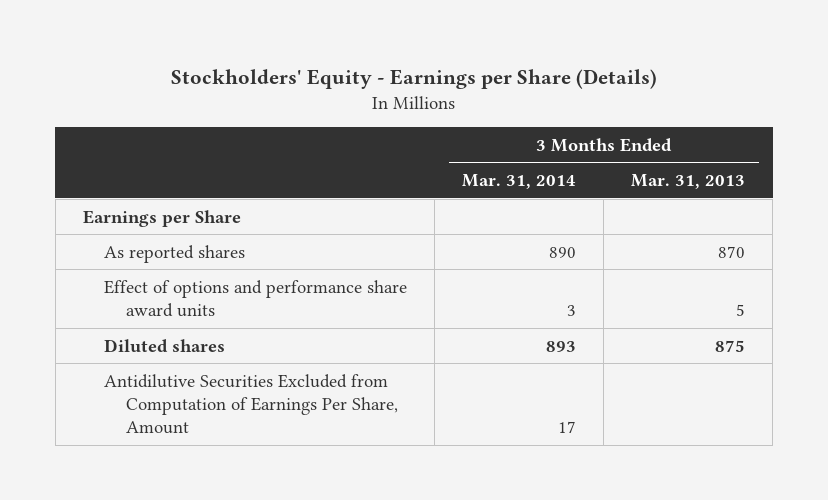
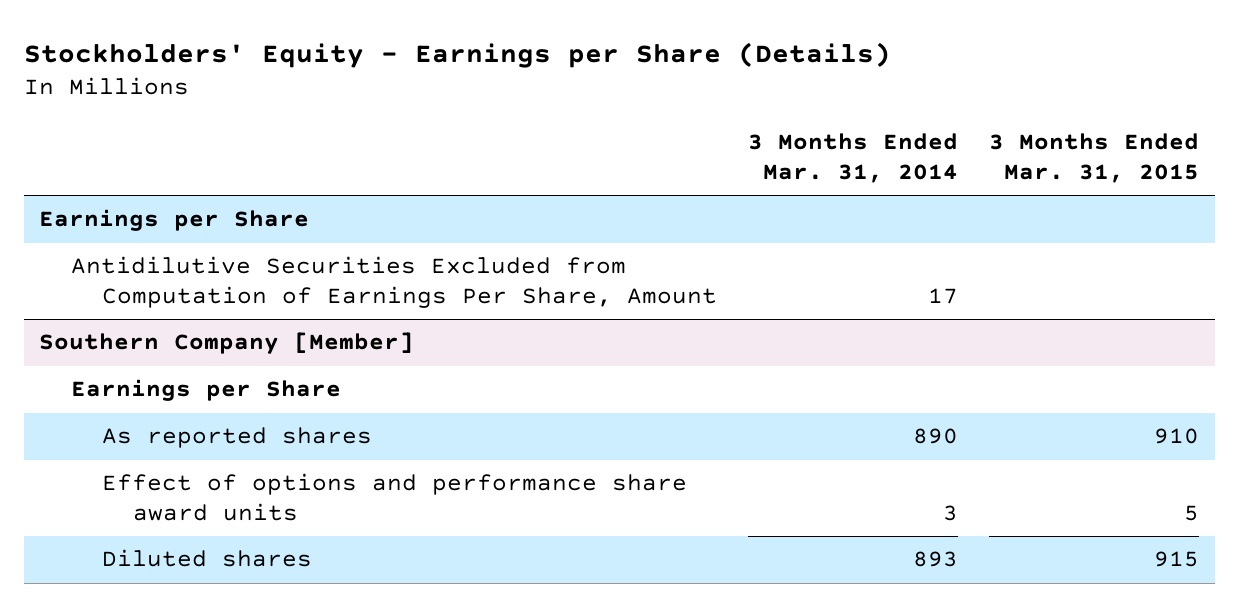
[631,174,746,190] Mar. 31, 2013 -> none
none -> [989,133,1200,184] 3 Months Ended Mar. 31, 2015
[104,373,398,435] Antidilutive Securities Excluded from Computation of Earnings Per Share, Amount -> [70,256,717,309] Antidilutive Securities Excluded from Computation of Earnings Per Share, Amount
none -> [39,332,415,355] Southern Company [Member]
none -> [70,379,341,402] Earnings per Share

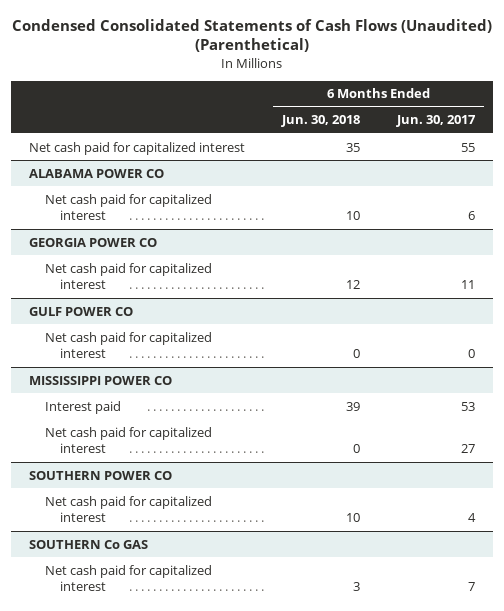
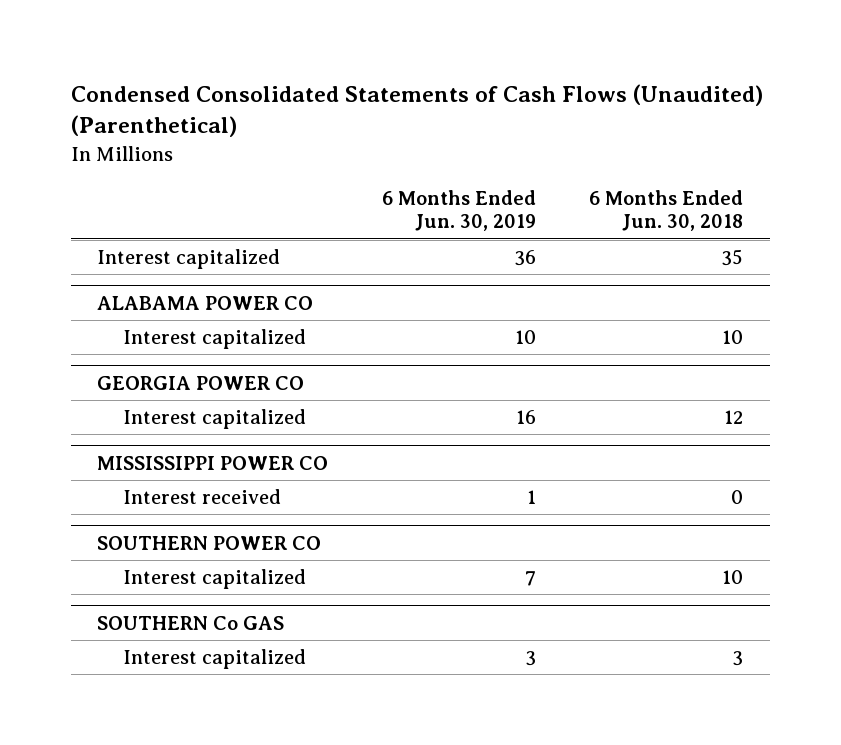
[396,115,477,128] Jun. 30, 2017 -> none
none -> [381,190,536,232] 6 Months Ended Jun. 30, 2019
[29,141,246,155] Net cash paid for capitalized interest -> [97,249,281,270] Interest capitalized
[44,193,212,221] Net cash paid for capitalized interest -> [122,329,306,350] Interest capitalized
[29,306,134,316] GULF POWER CO -> none
[44,331,212,359] Net cash paid for capitalized interest -> none
[44,262,212,290] Net cash paid for capitalized interest -> [122,409,306,430] Interest capitalized
[44,400,121,414] Interest paid -> none
[44,426,212,454] Net cash paid for capitalized interest -> none
none -> [122,489,281,505] Interest received
[44,495,212,523] Net cash paid for capitalized interest -> [122,569,306,590] Interest capitalized
[44,564,212,592] Net cash paid for capitalized interest -> [122,649,306,670] Interest capitalized

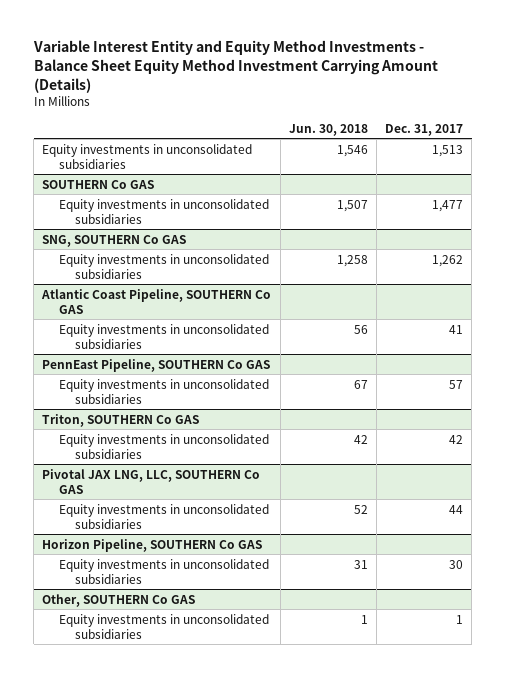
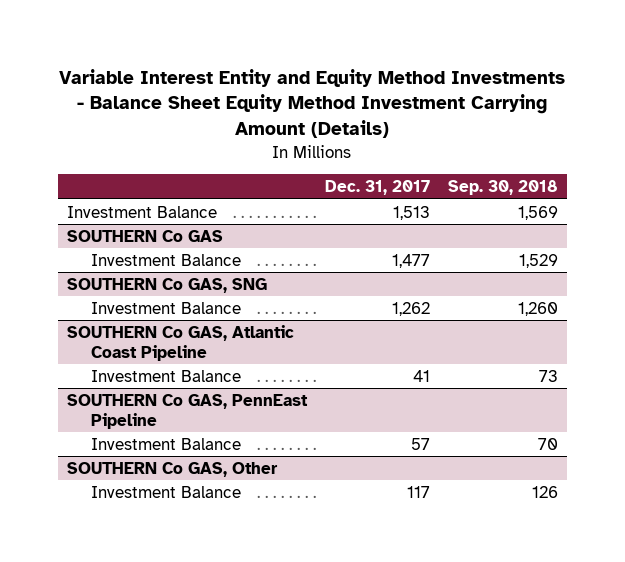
[288,123,368,136] Jun. 30, 2018 -> none
none -> [448,180,559,196] Sep. 30, 2018
[42,143,253,169] Equity investments in unconsolidated subsidiaries -> [66,205,217,218] Investment Balance
[42,413,200,427] Triton, SOUTHERN Co GAS -> none
[58,433,269,459] Equity investments in unconsolidated subsidiaries -> none
[42,468,261,494] Pivotal JAX LNG, LLC, SOUTHERN Co GAS -> none
[58,503,269,529] Equity investments in unconsolidated subsidiaries -> none
[42,538,263,552] Horizon Pipeline, SOUTHERN Co GAS -> none
[58,558,269,584] Equity investments in unconsolidated subsidiaries -> none
[58,613,269,639] Equity investments in unconsolidated subsidiaries -> none
[58,198,269,224] Equity investments in unconsolidated subsidiaries -> [91,253,242,266] Investment Balance
[42,234,187,247] SNG, SOUTHERN Co GAS -> [66,277,267,293] SOUTHERN Co GAS, SNG
[58,253,269,279] Equity investments in unconsolidated subsidiaries -> [91,301,242,314] Investment Balance
[41,288,272,314] Atlantic Coast Pipeline, SOUTHERN Co GAS -> [66,324,294,361] SOUTHERN Co GAS, Atlantic Coast Pipeline
[58,323,269,349] Equity investments in unconsolidated subsidiaries -> [91,369,242,382] Investment Balance
[42,358,271,372] PennEast Pipeline, SOUTHERN Co GAS -> [66,393,308,429] SOUTHERN Co GAS, PennEast Pipeline
[58,378,269,404] Equity investments in unconsolidated subsidiaries -> [91,437,242,450] Investment Balance
[42,593,196,607] Other, SOUTHERN Co GAS -> [66,461,278,477] SOUTHERN Co GAS, Other
none -> [91,485,242,498] Investment Balance

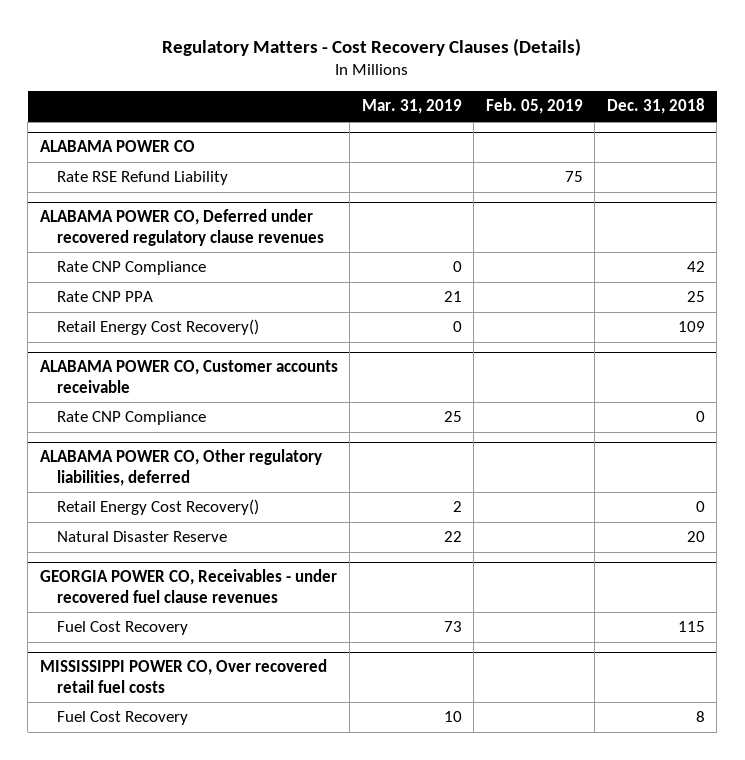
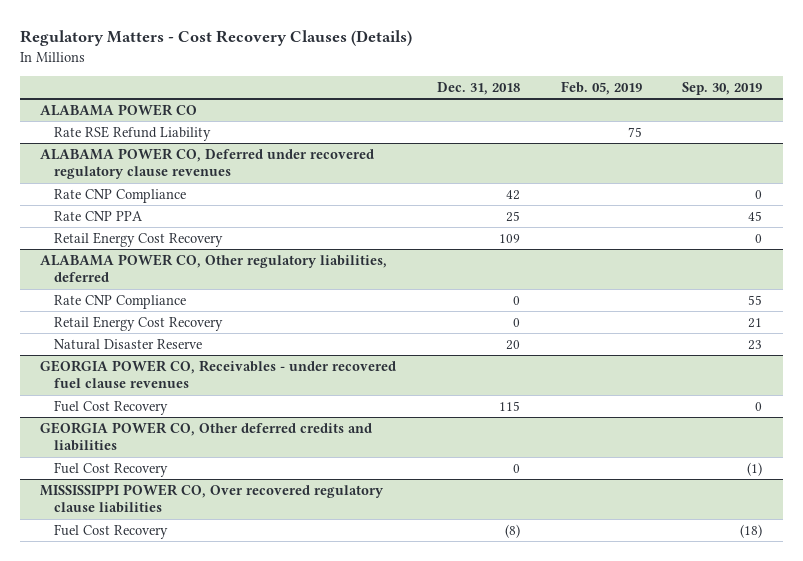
[361,99,462,115] Mar. 31, 2019 -> none
none -> [682,81,763,95] Sep. 30, 2019
[39,360,338,393] ALABAMA POWER CO, Customer accounts receivable -> none
[57,411,207,426] Rate CNP Compliance -> none
[57,319,260,336] Retail Energy Cost Recovery() -> [53,231,223,247] Retail Energy Cost Recovery
none -> [53,294,186,309] Rate CNP Compliance
[57,499,260,516] Retail Energy Cost Recovery() -> [53,315,223,331] Retail Energy Cost Recovery
[39,659,327,693] MISSISSIPPI POWER CO, Over recovered retail fuel costs -> none
none -> [40,421,373,452] GEORGIA POWER CO, Other deferred credits and liabilities
[695,711,705,723] 8 -> [512,463,520,473] 0
none -> [40,483,385,514] MISSISSIPPI POWER CO, Over recovered regulatory clause liabilities
none -> [53,523,168,539] Fuel Cost Recovery

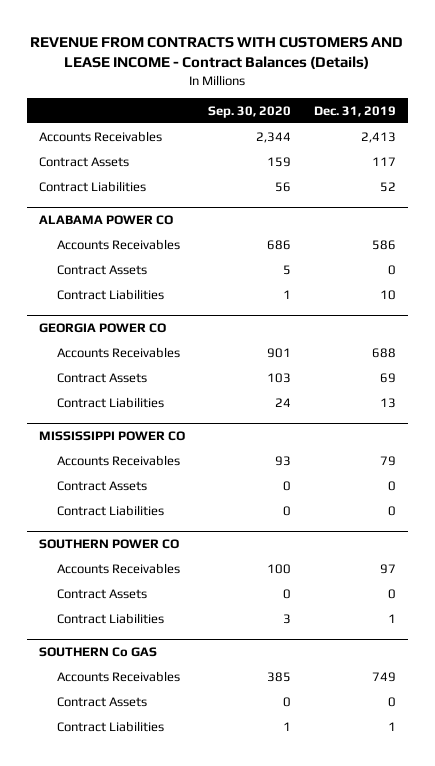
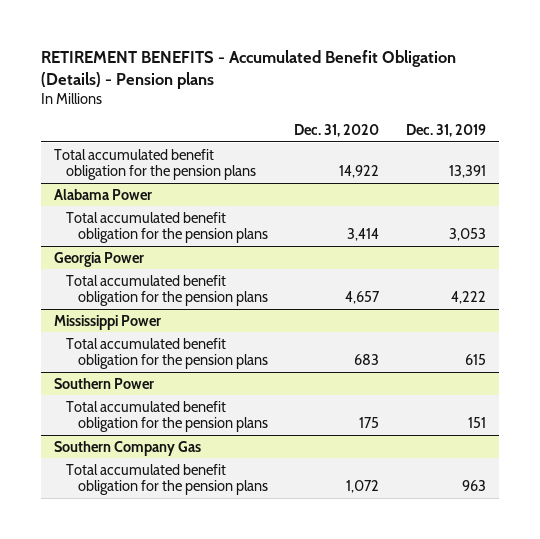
[30,37,404,70] REVENUE FROM CONTRACTS WITH CUSTOMERS AND LEASE INCOME - Contract Balances (Details) -> [40,49,456,89] RETIREMENT BENEFITS - Accumulated Benefit Obligation (Details) - Pension plans
[207,105,291,118] Sep. 30, 2020 -> none
none -> [294,124,380,138] Dec. 31, 2020
[38,130,162,142] Accounts Receivables -> none
[38,156,129,167] Contract Assets -> none
[38,180,146,192] Contract Liabilities -> none
[57,238,181,250] Accounts Receivables -> none
[57,264,148,275] Contract Assets -> none
[57,288,165,300] Contract Liabilities -> none
[57,346,181,358] Accounts Receivables -> none
[57,372,148,383] Contract Assets -> none
[57,396,165,408] Contract Liabilities -> none
[57,454,181,466] Accounts Receivables -> none
[57,480,148,491] Contract Assets -> none
[57,504,165,516] Contract Liabilities -> none
[57,562,181,574] Accounts Receivables -> none
[57,588,148,599] Contract Assets -> none
[57,612,165,624] Contract Liabilities -> none
[57,670,181,682] Accounts Receivables -> none
[57,696,148,707] Contract Assets -> none
[57,720,165,732] Contract Liabilities -> none
none -> [53,148,256,181] Total accumulated benefit obligation for the pension plans
[38,214,173,225] ALABAMA POWER CO -> [53,188,152,200] Alabama Power
none -> [65,211,268,244] Total accumulated benefit obligation for the pension plans
[38,322,166,333] GEORGIA POWER CO -> [53,251,144,267] Georgia Power
none -> [65,274,268,307] Total accumulated benefit obligation for the pension plans
[38,430,185,441] MISSISSIPPI POWER CO -> [53,314,161,330] Mississippi Power
none -> [65,337,268,370] Total accumulated benefit obligation for the pension plans
[38,538,179,549] SOUTHERN POWER CO -> [53,377,154,389] Southern Power
none -> [65,400,268,433] Total accumulated benefit obligation for the pension plans
[38,646,157,657] SOUTHERN Co GAS -> [53,440,201,456] Southern Company Gas
none -> [65,463,268,496] Total accumulated benefit obligation for the pension plans

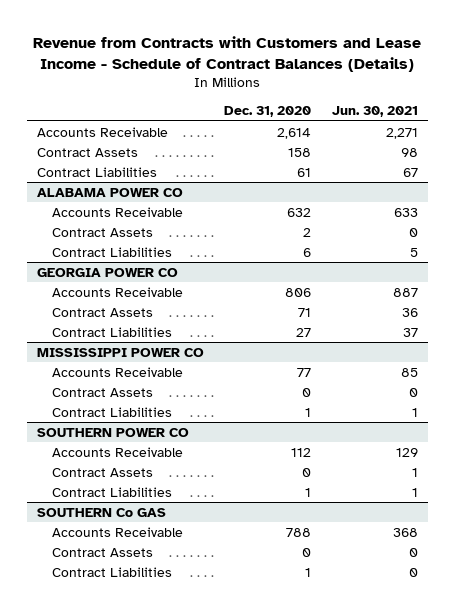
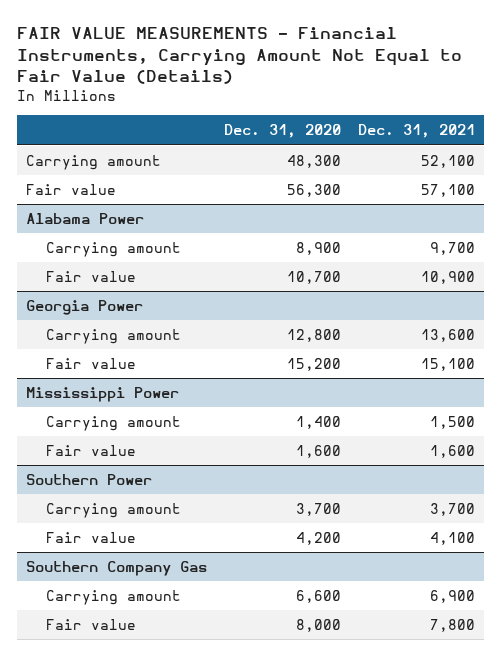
[33,36,422,73] Revenue from Contracts with Customers and Lease Income - Schedule of Contract Balances (Details) -> [17,26,463,85] FAIR VALUE MEASUREMENTS - Financial Instruments, Carrying Amount Not Equal to Fair Value (Details)
[331,106,418,118] Jun. 30, 2021 -> none
none -> [358,124,476,139] Dec. 31, 2021
[37,126,169,137] Accounts Receivable -> none
[37,147,139,157] Contract Assets -> none
[37,166,158,177] Contract Liabilities -> none
[52,206,184,217] Accounts Receivable -> none
[52,227,154,237] Contract Assets -> none
[52,246,173,257] Contract Liabilities -> none
[52,286,184,297] Accounts Receivable -> none
[52,307,154,317] Contract Assets -> none
[52,326,173,337] Contract Liabilities -> none
[52,366,184,377] Accounts Receivable -> none
[52,387,154,397] Contract Assets -> none
[52,406,173,417] Contract Liabilities -> none
[52,446,184,457] Accounts Receivable -> none
[52,467,154,477] Contract Assets -> none
[52,486,173,497] Contract Liabilities -> none
[52,526,184,537] Accounts Receivable -> none
[52,547,154,557] Contract Assets -> none
[52,566,173,577] Contract Liabilities -> none
none -> [25,154,161,170] Carrying amount
none -> [25,183,116,195] Fair value
[37,187,184,197] ALABAMA POWER CO -> [25,212,144,224] Alabama Power
none -> [45,241,181,257] Carrying amount
none -> [45,270,136,282] Fair value
[37,267,179,277] GEORGIA POWER CO -> [25,299,143,315] Georgia Power
none -> [45,328,181,344] Carrying amount
none -> [45,357,136,369] Fair value
[37,347,205,357] MISSISSIPPI POWER CO -> [25,386,179,402] Mississippi Power
none -> [45,415,181,431] Carrying amount
none -> [45,444,136,456] Fair value
[37,427,190,437] SOUTHERN POWER CO -> [25,473,152,485] Southern Power
none -> [45,502,181,518] Carrying amount
none -> [45,531,136,543] Fair value
[37,507,167,517] SOUTHERN Co GAS -> [25,560,207,576] Southern Company Gas
none -> [45,589,181,605] Carrying amount
none -> [45,618,136,630] Fair value

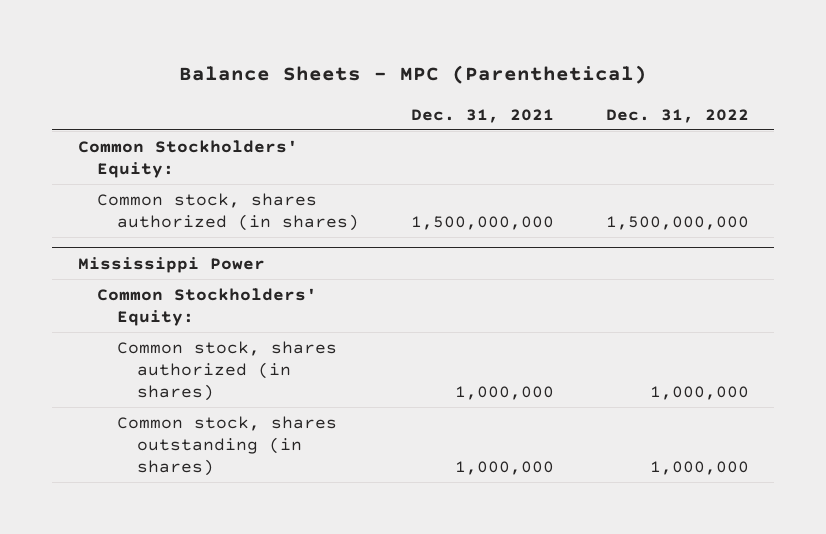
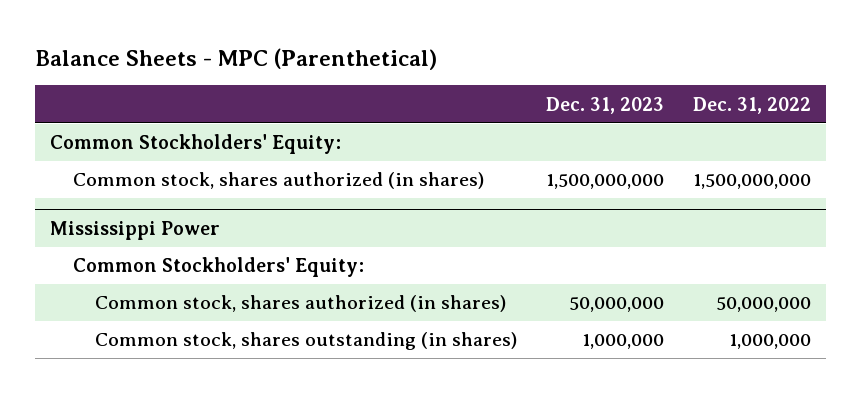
[410,108,554,123] Dec. 31, 2021 -> none
none -> [546,96,665,114] Dec. 31, 2023
[649,385,749,400] 1,000,000 -> [716,297,812,313] 50,000,000

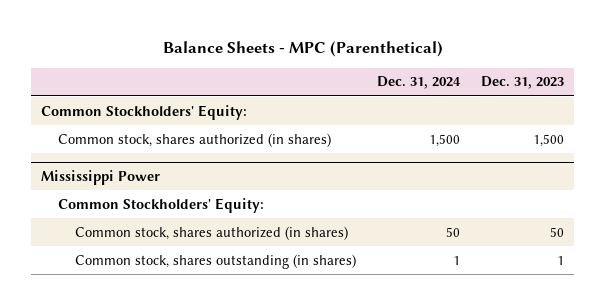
[693,96,812,114] Dec. 31, 2022 -> none
none -> [376,76,461,90] Dec. 31, 2024
[546,174,665,190] 1,500,000,000 -> [532,133,564,147] 1,500
[569,297,665,313] 50,000,000 -> [549,226,564,237] 50
[582,334,665,350] 1,000,000 -> [556,255,564,265] 1

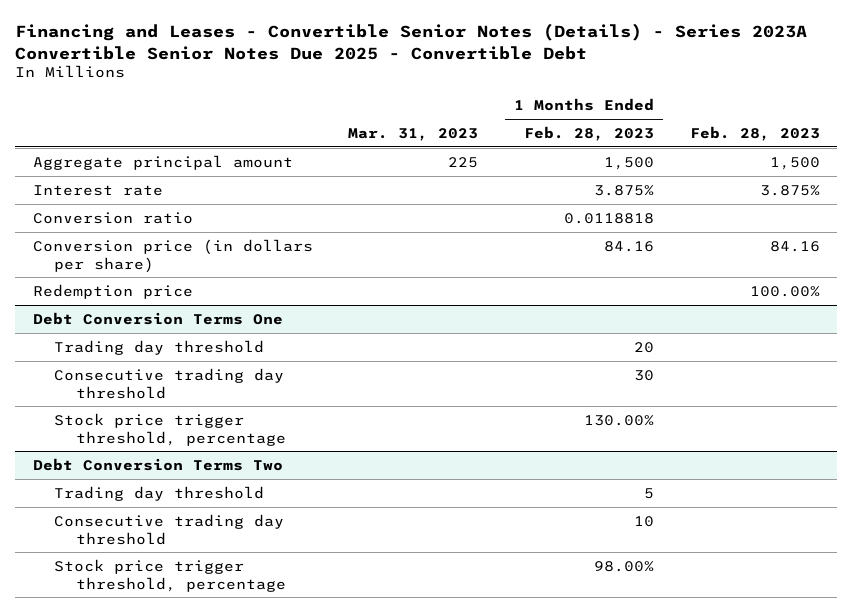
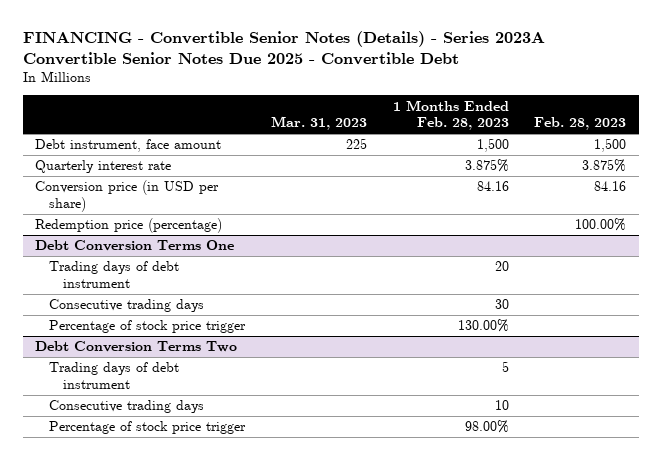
[14,22,807,60] Financing and Leases - Convertible Senior Notes (Details) - Series 2023A Convertible Senior Notes Due 2025 - Convertible Debt -> [22,31,545,65] FINANCING - Convertible Senior Notes (Details) - Series 2023A Convertible Senior Notes Due 2025 - Convertible Debt
[32,211,193,224] Conversion ratio -> none
[32,154,293,170] Aggregate principal amount -> [35,139,222,153] Debt instrument, face amount
[32,184,163,196] Interest rate -> [35,160,172,174] Quarterly interest rate
[32,238,313,273] Conversion price (in dollars per share) -> [35,180,220,213] Conversion price (in USD per share)
[32,283,193,299] Redemption price -> [35,218,223,234] Redemption price (percentage)
[54,339,265,355] Trading day threshold -> [49,261,180,289] Trading days of debt instrument
[54,367,285,399] Consecutive trading day threshold -> [49,299,205,313] Consecutive trading days
[54,412,286,446] Stock price trigger threshold, percentage -> [49,320,247,334] Percentage of stock price trigger
[54,485,265,501] Trading day threshold -> [49,362,180,390] Trading days of debt instrument
[54,513,285,545] Consecutive trading day threshold -> [49,400,205,414] Consecutive trading days
[54,558,286,592] Stock price trigger threshold, percentage -> [49,421,247,435] Percentage of stock price trigger

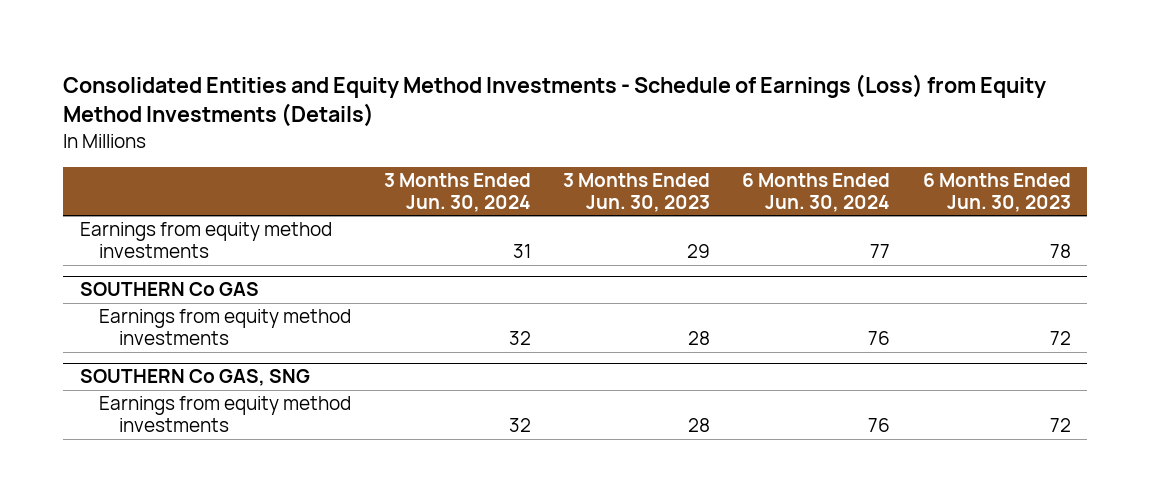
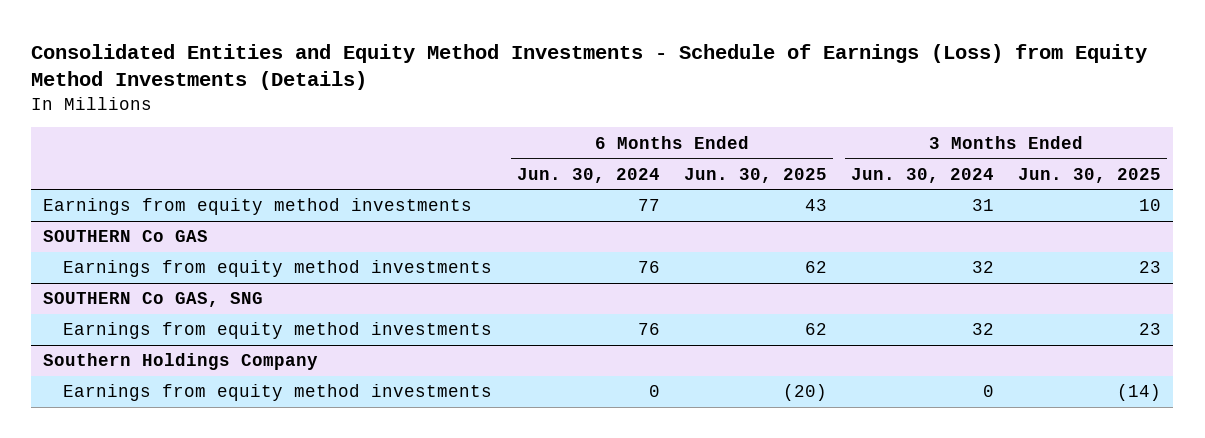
[563,172,711,212] 3 Months Ended Jun. 30, 2023 -> none
[922,172,1071,212] 6 Months Ended Jun. 30, 2023 -> none
none -> [683,167,827,183] Jun. 30, 2025
none -> [1018,167,1162,183] Jun. 30, 2025
none -> [43,353,319,371] Southern Holdings Company
none -> [63,384,493,402] Earnings from equity method investments

